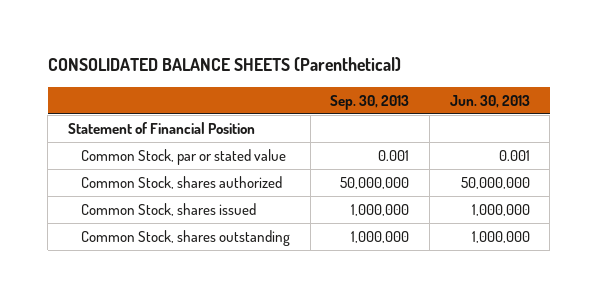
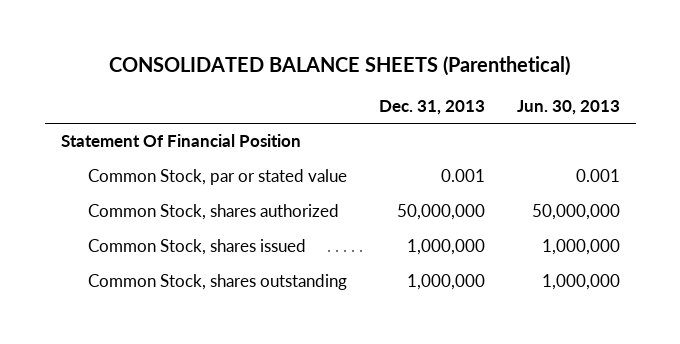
[330,94,410,110] Sep. 30, 2013 -> none
none -> [378,100,485,116] Dec. 31, 2013
[67,122,255,135] Statement of Financial Position -> [60,134,301,148] Statement Of Financial Position

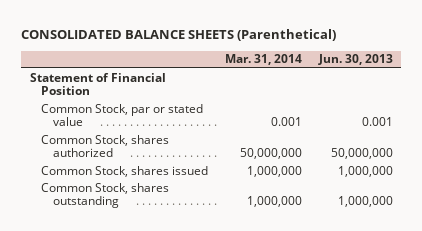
[378,100,485,116] Dec. 31, 2013 -> none
none -> [224,54,302,66] Mar. 31, 2014
[60,134,301,148] Statement Of Financial Position -> [29,72,166,96] Statement of Financial Position

